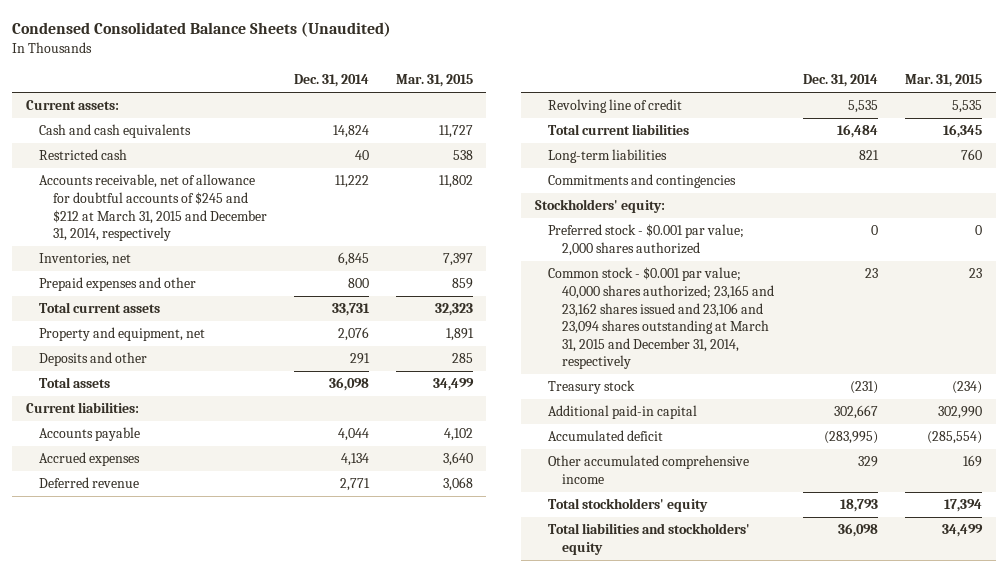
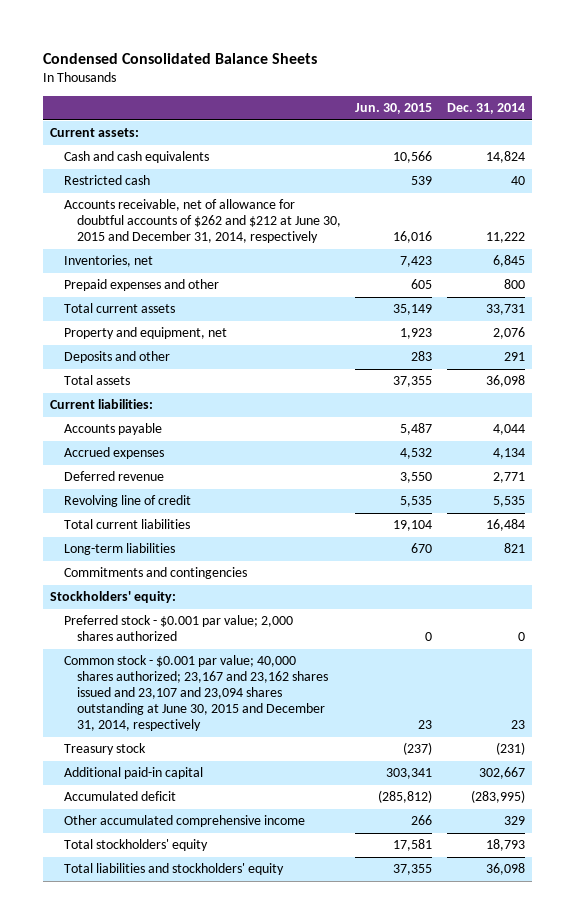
[12,21,392,37] Condensed Consolidated Balance Sheets (Unaudited) -> [43,52,318,64] Condensed Consolidated Balance Sheets
[395,74,473,88] Mar. 31, 2015 -> none
none -> [355,102,433,114] Jun. 30, 2015
[39,174,267,242] Accounts receivable, net of allowance for doubtful accounts of $245 and $212 at March 31, 2015 and December 31, 2014, respectively -> [63,199,341,244] Accounts receivable, net of allowance for doubtful accounts of $262 and $212 at June 30, 2015 and December 31, 2014, respectively
[548,267,774,370] Common stock - $0.001 par value; 40,000 shares authorized; 23,165 and 23,162 shares issued and 23,106 and 23,094 shares outstanding at March 31, 2015 and December 31, 2014, respectively -> [63,655,328,732] Common stock - $0.001 par value; 40,000 shares authorized; 23,167 and 23,162 shares issued and 23,107 and 23,094 shares outstanding at June 30, 2015 and December 31, 2014, respectively

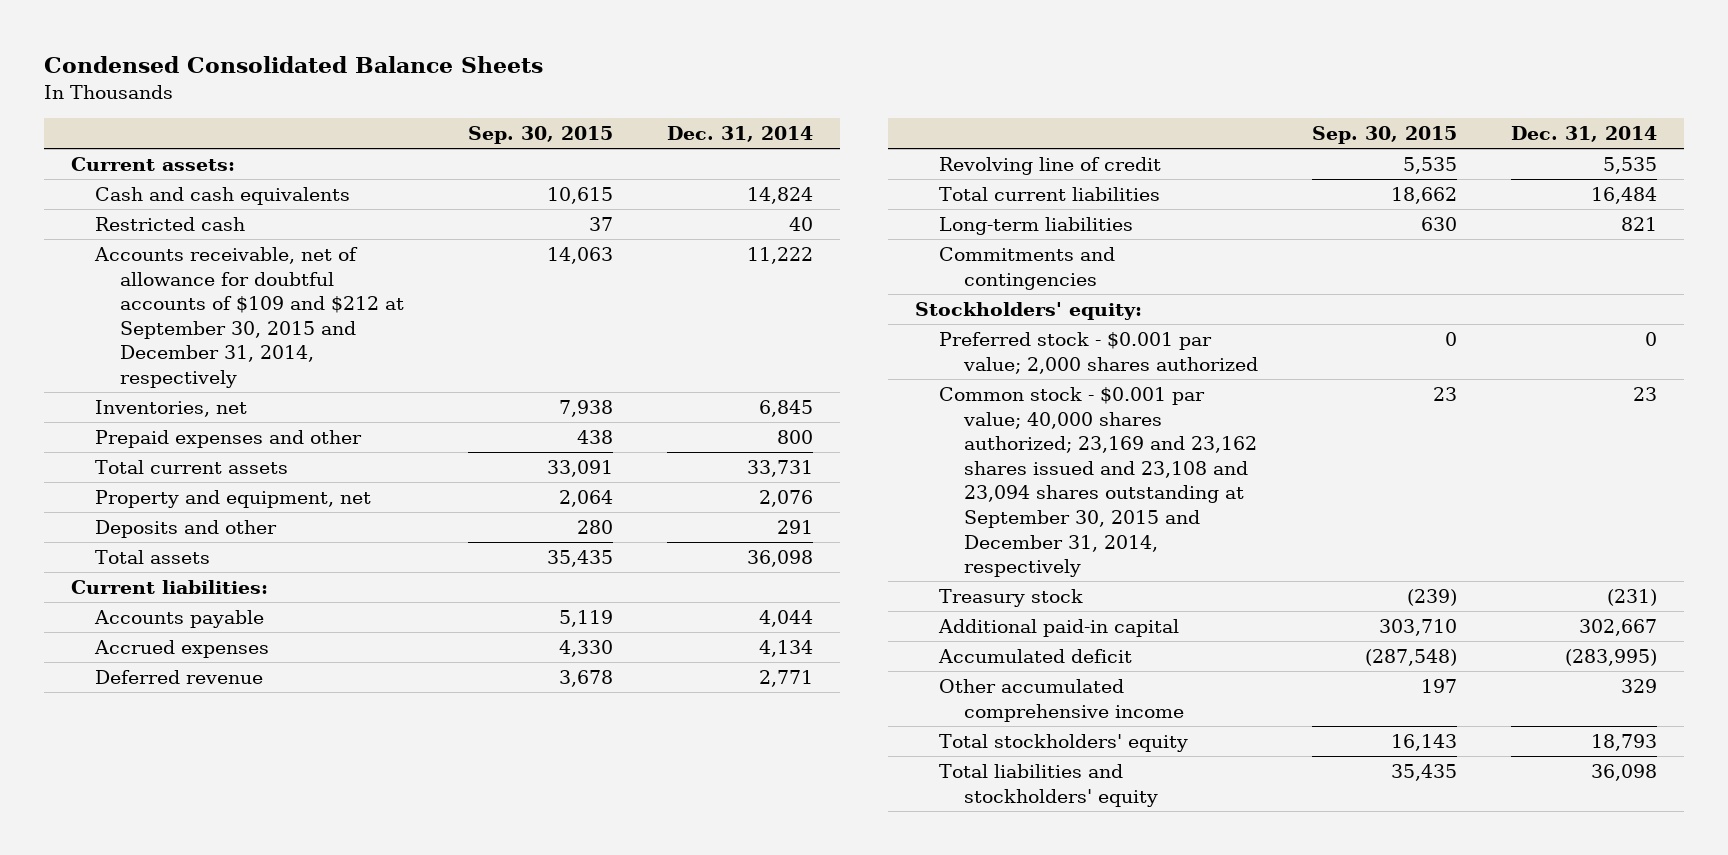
[355,102,433,114] Jun. 30, 2015 -> none
none -> [468,125,614,144] Sep. 30, 2015
[63,199,341,244] Accounts receivable, net of allowance for doubtful accounts of $262 and $212 at June 30, 2015 and December 31, 2014, respectively -> [94,247,404,389] Accounts receivable, net of allowance for doubtful accounts of $109 and $212 at September 30, 2015 and December 31, 2014, respectively
[63,655,328,732] Common stock - $0.001 par value; 40,000 shares authorized; 23,167 and 23,162 shares issued and 23,107 and 23,094 shares outstanding at June 30, 2015 and December 31, 2014, respectively -> [939,387,1257,578] Common stock - $0.001 par value; 40,000 shares authorized; 23,169 and 23,162 shares issued and 23,108 and 23,094 shares outstanding at September 30, 2015 and December 31, 2014, respectively

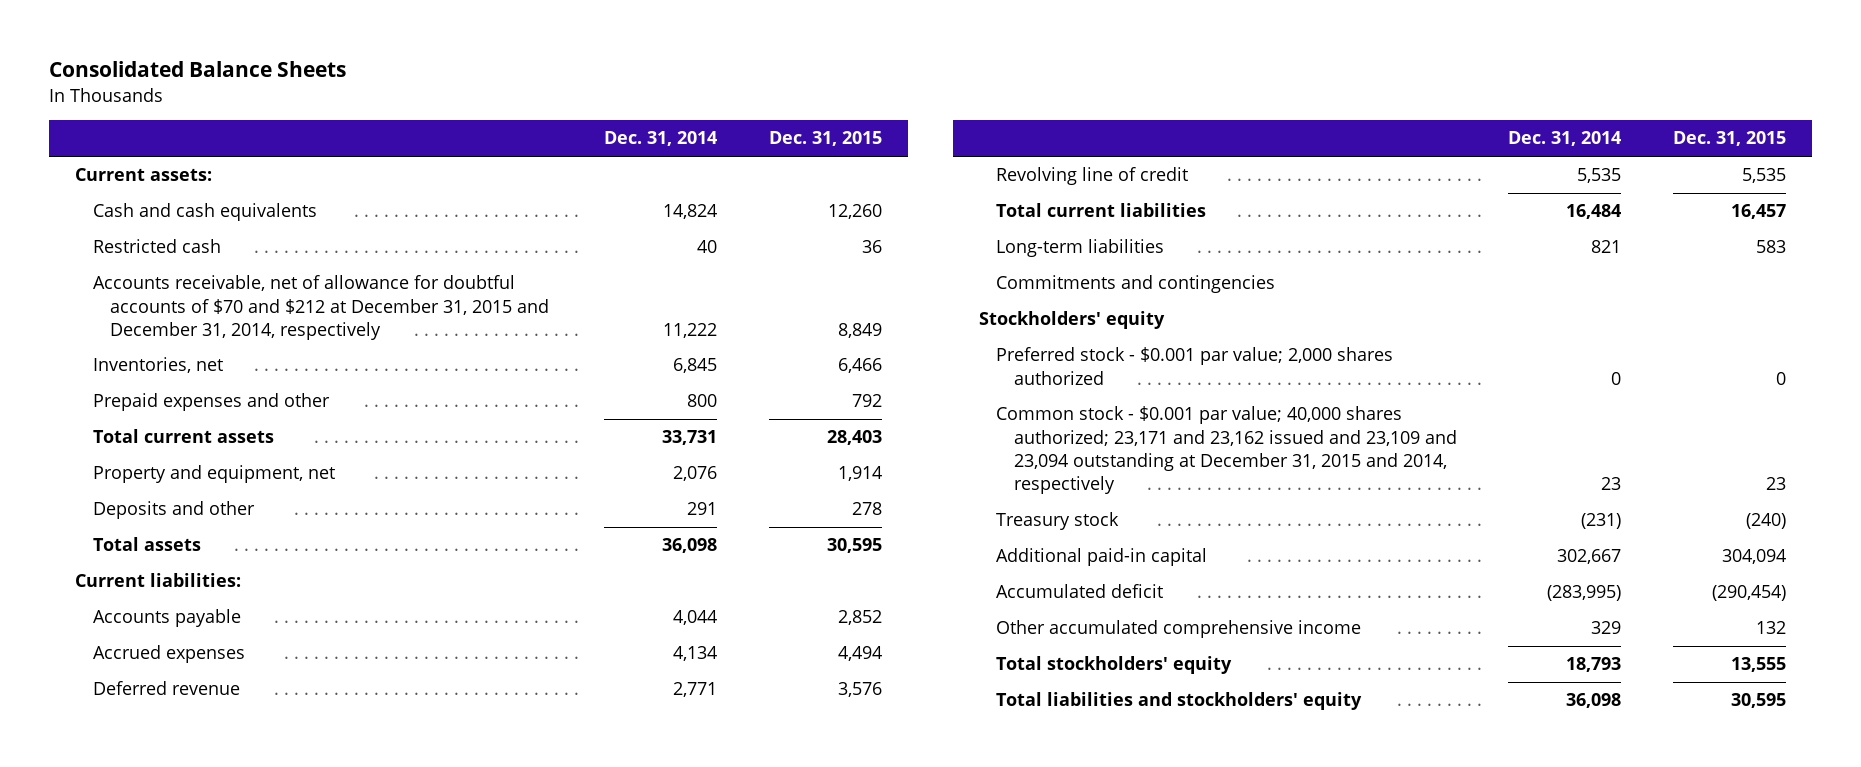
[43,56,543,74] Condensed Consolidated Balance Sheets -> [49,61,347,78] Consolidated Balance Sheets
[468,125,614,144] Sep. 30, 2015 -> none
none -> [769,131,883,147] Dec. 31, 2015
[94,247,404,389] Accounts receivable, net of allowance for doubtful accounts of $109 and $212 at September 30, 2015 and December 31, 2014, respectively -> [92,275,549,340] Accounts receivable, net of allowance for doubtful accounts of $70 and $212 at December 31, 2015 and December 31, 2014, respectively
[914,302,1142,321] Stockholders' equity: -> [978,311,1165,330] Stockholders' equity
[939,387,1257,578] Common stock - $0.001 par value; 40,000 shares authorized; 23,169 and 23,162 shares issued and 23,108 and 23,094 shares outstanding at September 30, 2015 and December 31, 2014, respectively -> [996,406,1457,495] Common stock - $0.001 par value; 40,000 shares authorized; 23,171 and 23,162 issued and 23,109 and 23,094 outstanding at December 31, 2015 and 2014, respectively

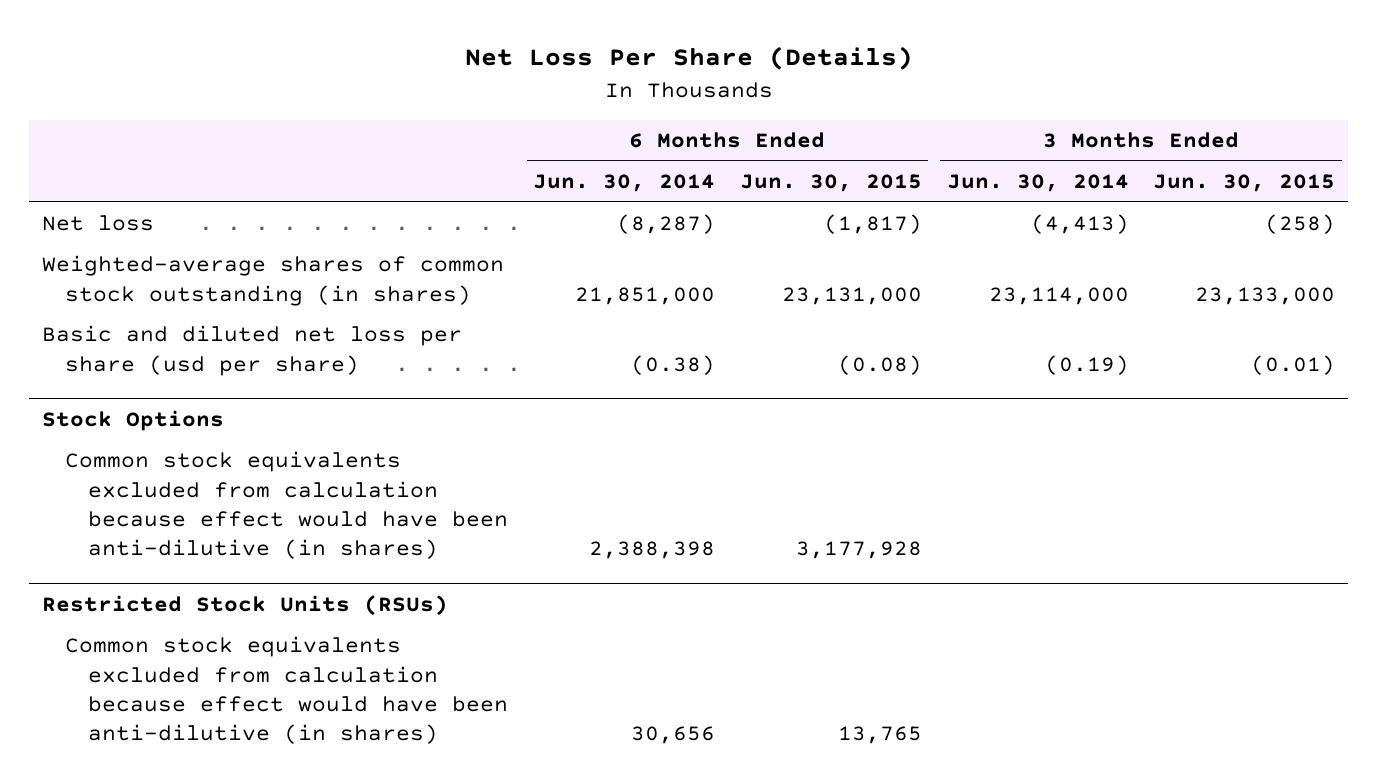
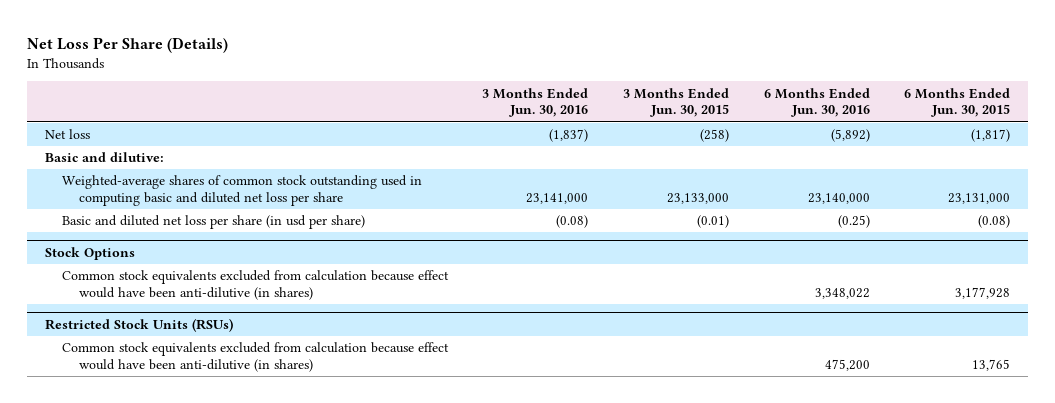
[532,174,715,193] Jun. 30, 2014 -> none
[946,174,1129,193] Jun. 30, 2014 -> none
none -> [482,87,589,118] 3 Months Ended Jun. 30, 2016
none -> [763,87,870,118] 6 Months Ended Jun. 30, 2016
none -> [44,152,164,163] Basic and dilutive:
[41,255,504,306] Weighted-average shares of common stock outstanding (in shares) -> [61,175,422,207] Weighted-average shares of common stock outstanding used in computing basic and diluted net loss per share
[41,325,462,376] Basic and diluted net loss per share (usd per share) -> [61,215,365,230] Basic and diluted net loss per share (in usd per share)

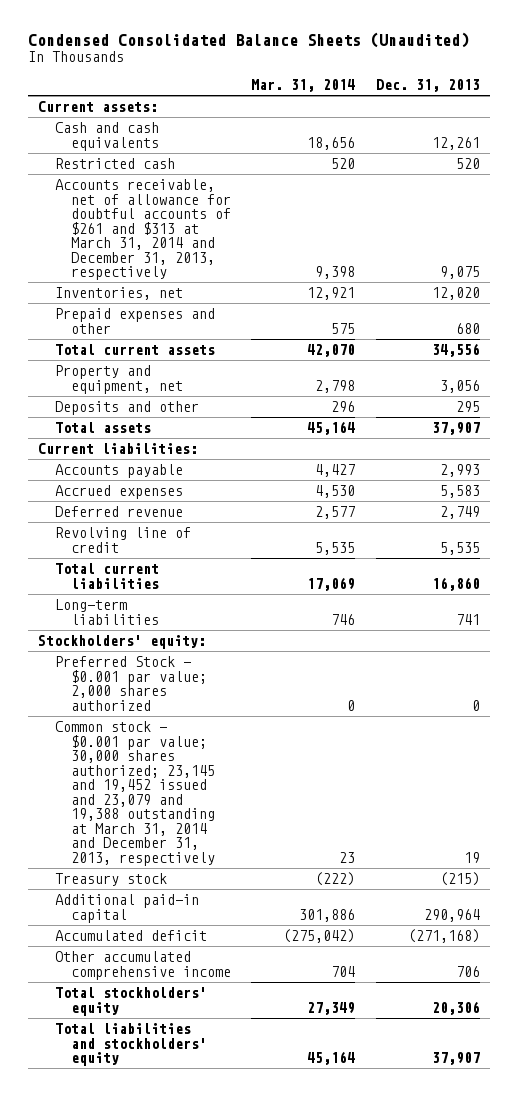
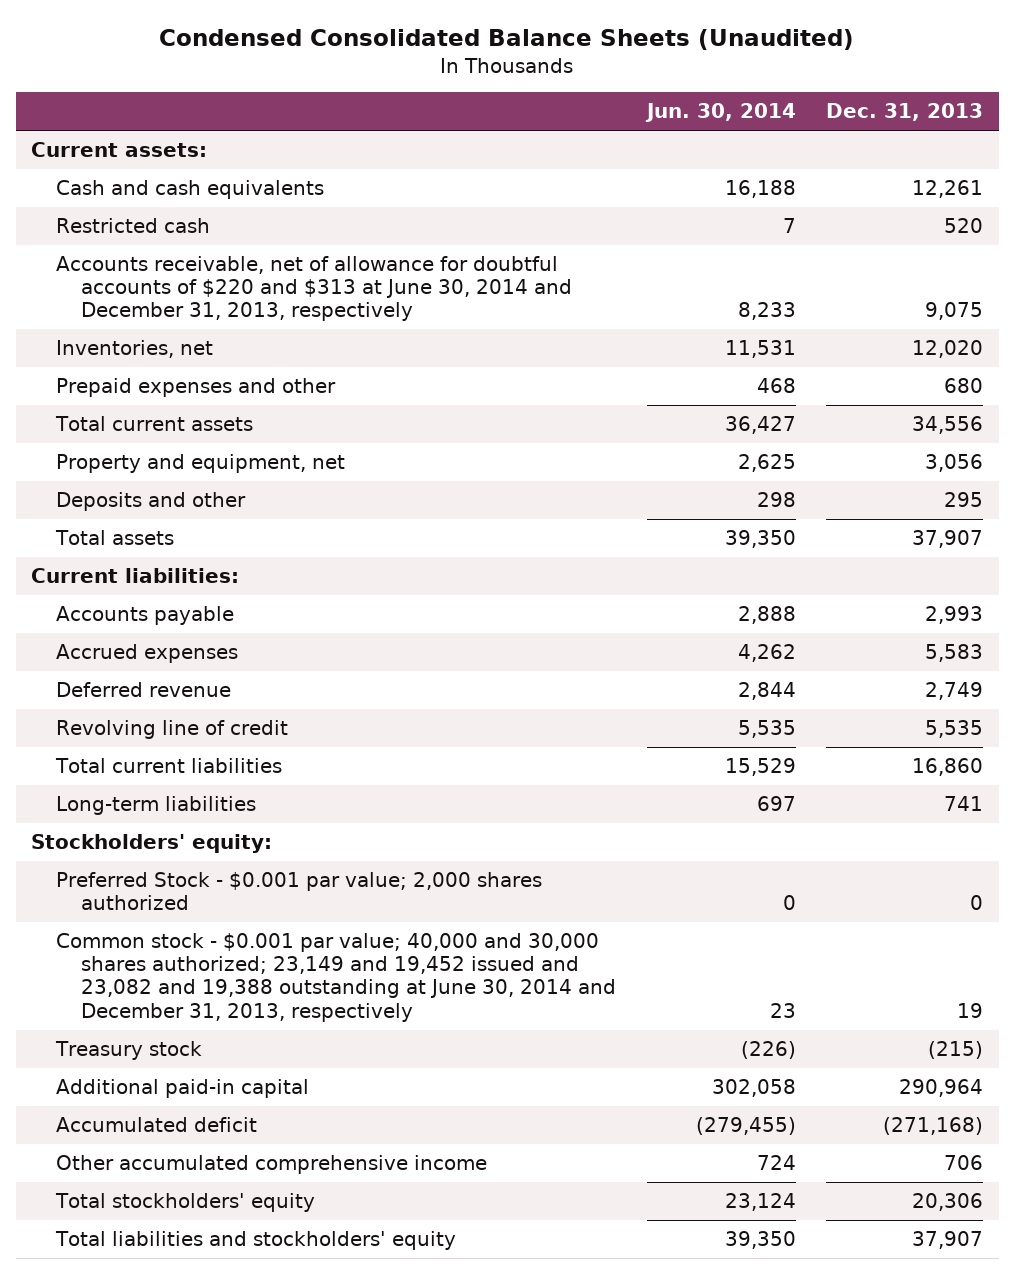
[251,78,356,92] Mar. 31, 2014 -> none
none -> [644,103,796,123] Jun. 30, 2014
[54,179,231,281] Accounts receivable, net of allowance for doubtful accounts of $261 and $313 at March 31, 2014 and December 31, 2013, respectively -> [56,256,573,322] Accounts receivable, net of allowance for doubtful accounts of $220 and $313 at June 30, 2014 and December 31, 2013, respectively
[54,721,215,866] Common stock - $0.001 par value; 30,000 shares authorized; 23,145 and 19,452 issued and 23,079 and 19,388 outstanding at March 31, 2014 and December 31, 2013, respectively -> [56,933,617,1022] Common stock - $0.001 par value; 40,000 and 30,000 shares authorized; 23,149 and 19,452 issued and 23,082 and 19,388 outstanding at June 30, 2014 and December 31, 2013, respectively

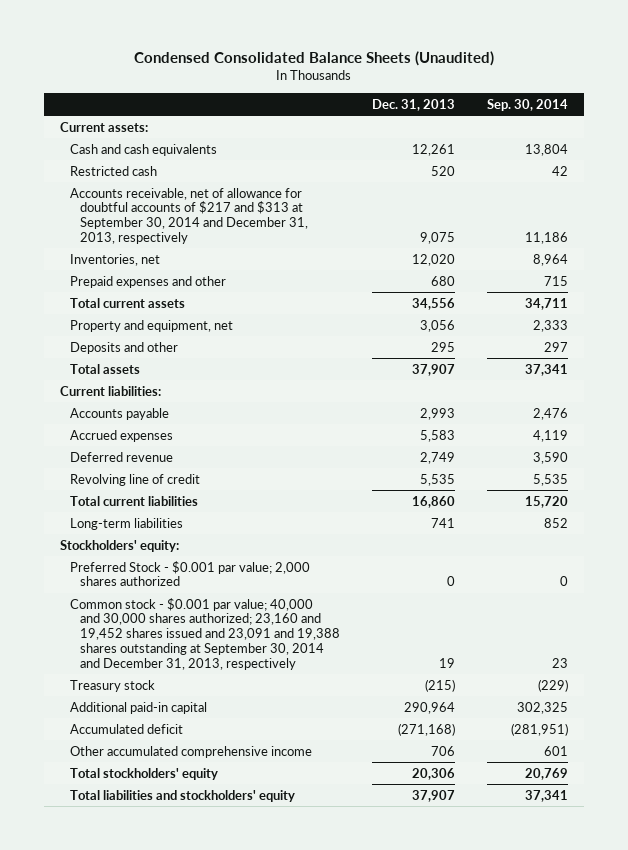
[644,103,796,123] Jun. 30, 2014 -> none
none -> [487,98,569,111] Sep. 30, 2014
[56,256,573,322] Accounts receivable, net of allowance for doubtful accounts of $220 and $313 at June 30, 2014 and December 31, 2013, respectively -> [69,187,309,244] Accounts receivable, net of allowance for doubtful accounts of $217 and $313 at September 30, 2014 and December 31, 2013, respectively
[56,933,617,1022] Common stock - $0.001 par value; 40,000 and 30,000 shares authorized; 23,149 and 19,452 issued and 23,082 and 19,388 outstanding at June 30, 2014 and December 31, 2013, respectively -> [69,597,341,670] Common stock - $0.001 par value; 40,000 and 30,000 shares authorized; 23,160 and 19,452 shares issued and 23,091 and 19,388 shares outstanding at September 30, 2014 and December 31, 2013, respectively

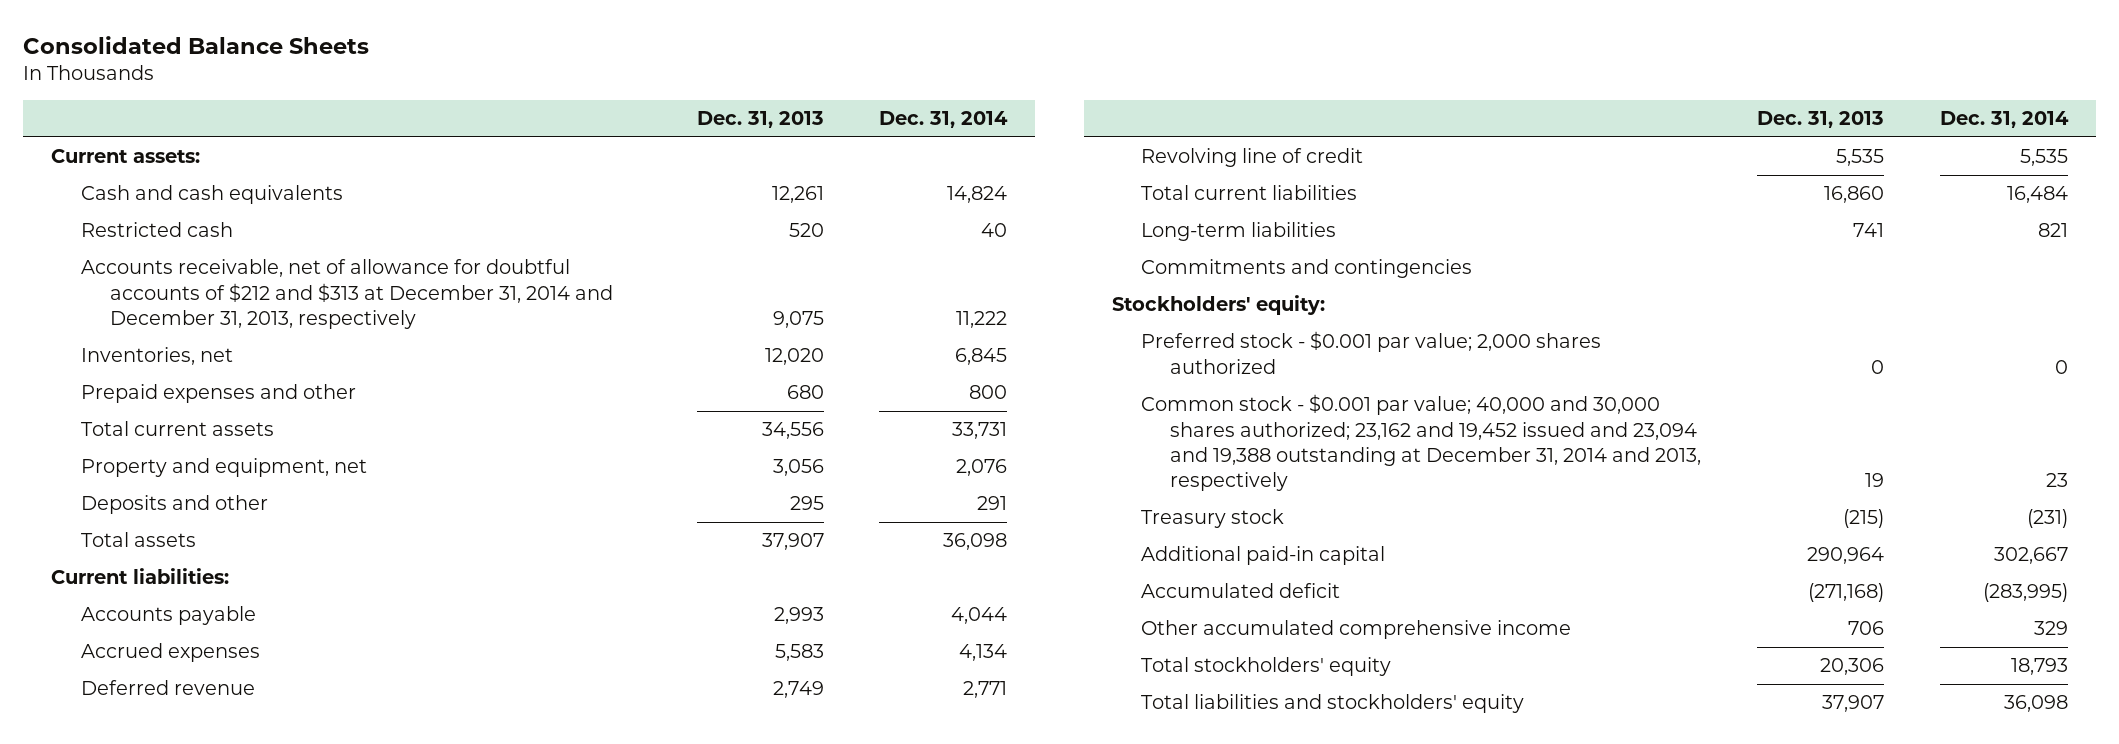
[133,51,494,67] Condensed Consolidated Balance Sheets (Unaudited) -> [23,35,370,54] Consolidated Balance Sheets
[487,98,569,111] Sep. 30, 2014 -> none
none -> [879,111,1009,129] Dec. 31, 2014
[69,187,309,244] Accounts receivable, net of allowance for doubtful accounts of $217 and $313 at September 30, 2014 and December 31, 2013, respectively -> [80,259,613,330] Accounts receivable, net of allowance for doubtful accounts of $212 and $313 at December 31, 2014 and December 31, 2013, respectively
none -> [1140,259,1472,279] Commitments and contingencies
[69,560,310,587] Preferred Stock - $0.001 par value; 2,000 shares authorized -> [1140,331,1601,374] Preferred stock - $0.001 par value; 2,000 shares authorized
[69,597,341,670] Common stock - $0.001 par value; 40,000 and 30,000 shares authorized; 23,160 and 19,452 shares issued and 23,091 and 19,388 shares outstanding at September 30, 2014 and December 31, 2013, respectively -> [1140,394,1702,492] Common stock - $0.001 par value; 40,000 and 30,000 shares authorized; 23,162 and 19,452 issued and 23,094 and 19,388 outstanding at December 31, 2014 and 2013, respectively

